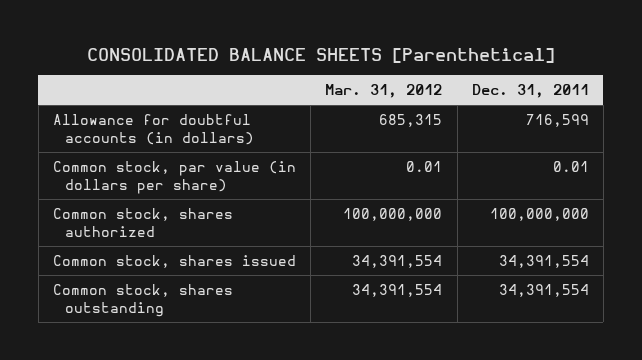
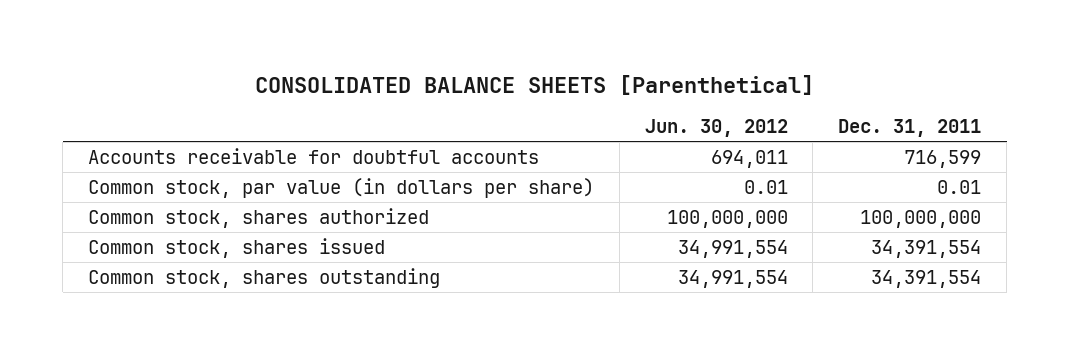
[325,83,443,98] Mar. 31, 2012 -> none
none -> [644,119,788,138] Jun. 30, 2012
[53,114,254,146] Allowance for doubtful accounts (in dollars) -> [88,147,540,164] Accounts receivable for doubtful accounts

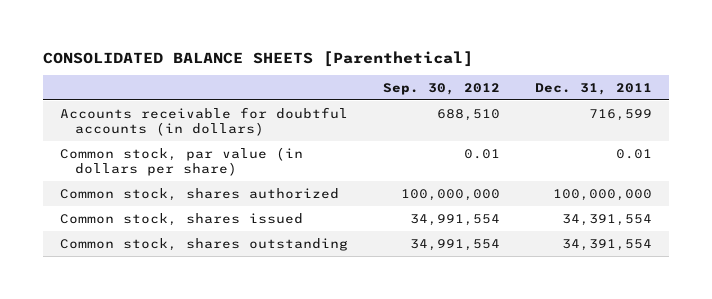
[644,119,788,138] Jun. 30, 2012 -> none
none -> [383,82,501,95] Sep. 30, 2012
[88,147,540,164] Accounts receivable for doubtful accounts -> [60,106,349,137] Accounts receivable for doubtful accounts (in dollars)

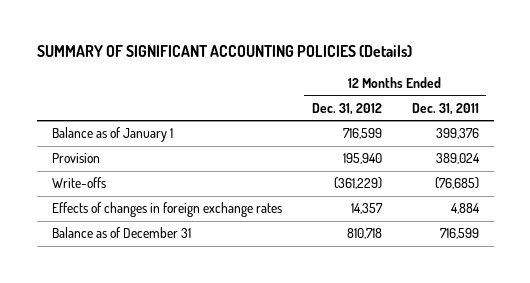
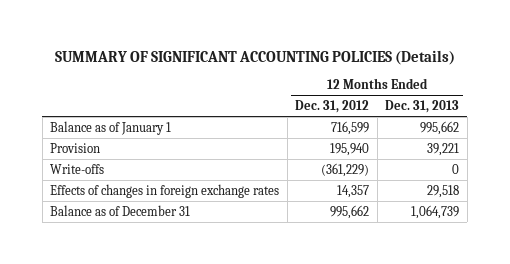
[411,102,479,115] Dec. 31, 2011 -> none
none -> [385,99,460,113] Dec. 31, 2013
[346,228,382,240] 810,718 -> [330,204,370,219] 995,662

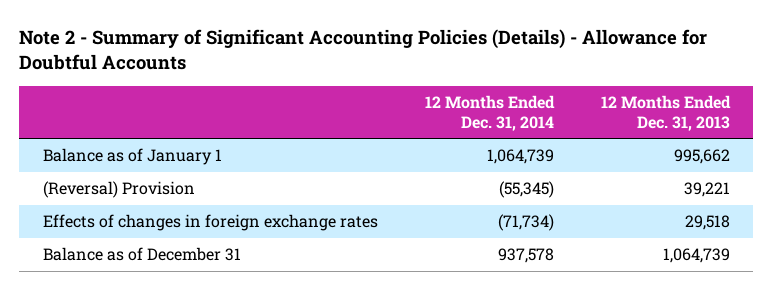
[54,49,455,65] SUMMARY OF SIGNIFICANT ACCOUNTING POLICIES (Details) -> [19,29,708,71] Note 2 - Summary of Significant Accounting Policies (Details) - Allowance for Doubtful Accounts
[295,99,370,113] Dec. 31, 2012 -> none
none -> [424,94,555,131] 12 Months Ended Dec. 31, 2014
[50,163,105,174] Write-offs -> none
[50,142,101,153] Provision -> [42,181,195,199] (Reversal) Provision

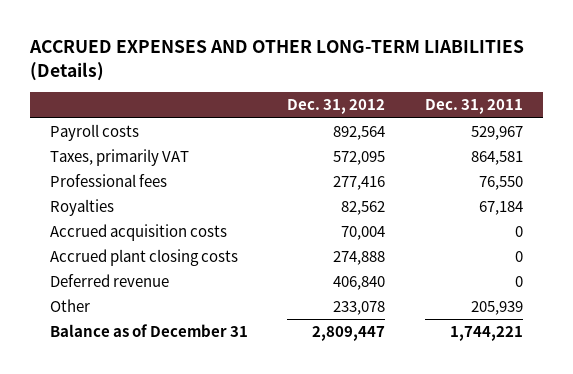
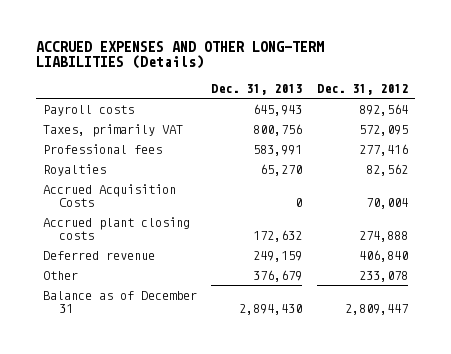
[425,99,524,115] Dec. 31, 2011 -> none
none -> [211,83,303,95] Dec. 31, 2013
[49,224,227,242] Accrued acquisition costs -> [42,183,176,207] Accrued Acquisition Costs

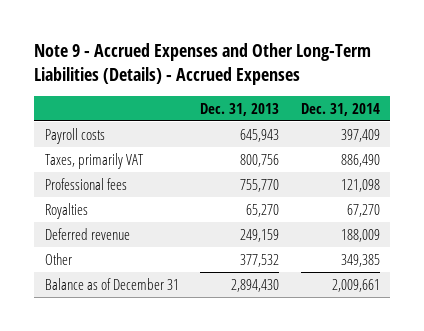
[35,40,324,70] ACCRUED EXPENSES AND OTHER LONG-TERM LIABILITIES (Details) -> [33,43,371,85] Note 9 - Accrued Expenses and Other Long-Term Liabilities (Details) - Accrued Expenses
[316,83,408,95] Dec. 31, 2012 -> none
none -> [300,102,380,116] Dec. 31, 2014
[253,144,303,156] 583,991 -> [240,178,280,192] 755,770
[42,183,176,207] Accrued Acquisition Costs -> none
[42,216,190,240] Accrued plant closing costs -> none
[253,269,303,282] 376,679 -> [240,253,280,267] 377,532

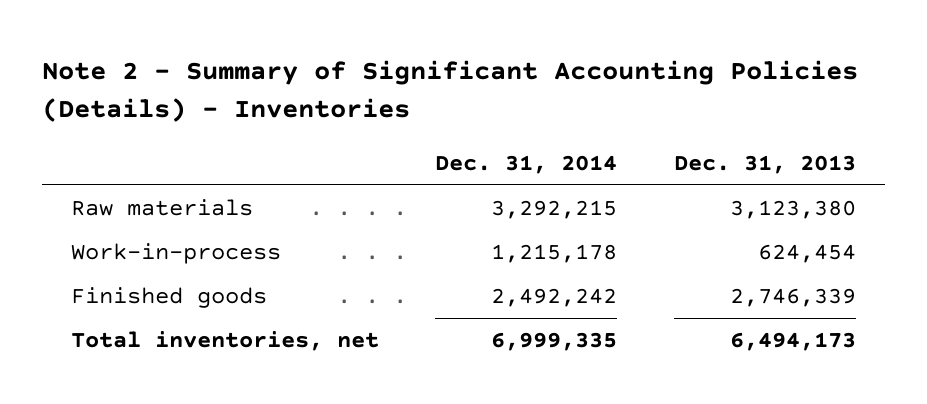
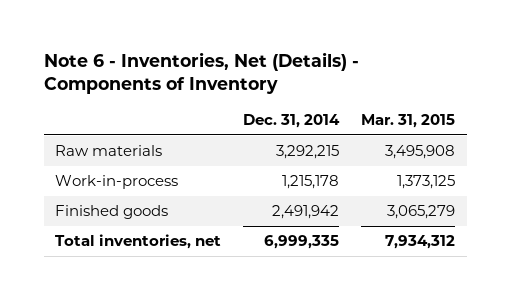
[42,60,859,122] Note 2 - Summary of Significant Accounting Policies (Details) - Inventories -> [43,51,359,95] Note 6 - Inventories, Net (Details) - Components of Inventory
[674,154,857,174] Dec. 31, 2013 -> none
none -> [361,114,456,129] Mar. 31, 2015
[491,288,618,308] 2,492,242 -> [272,205,340,220] 2,491,942

